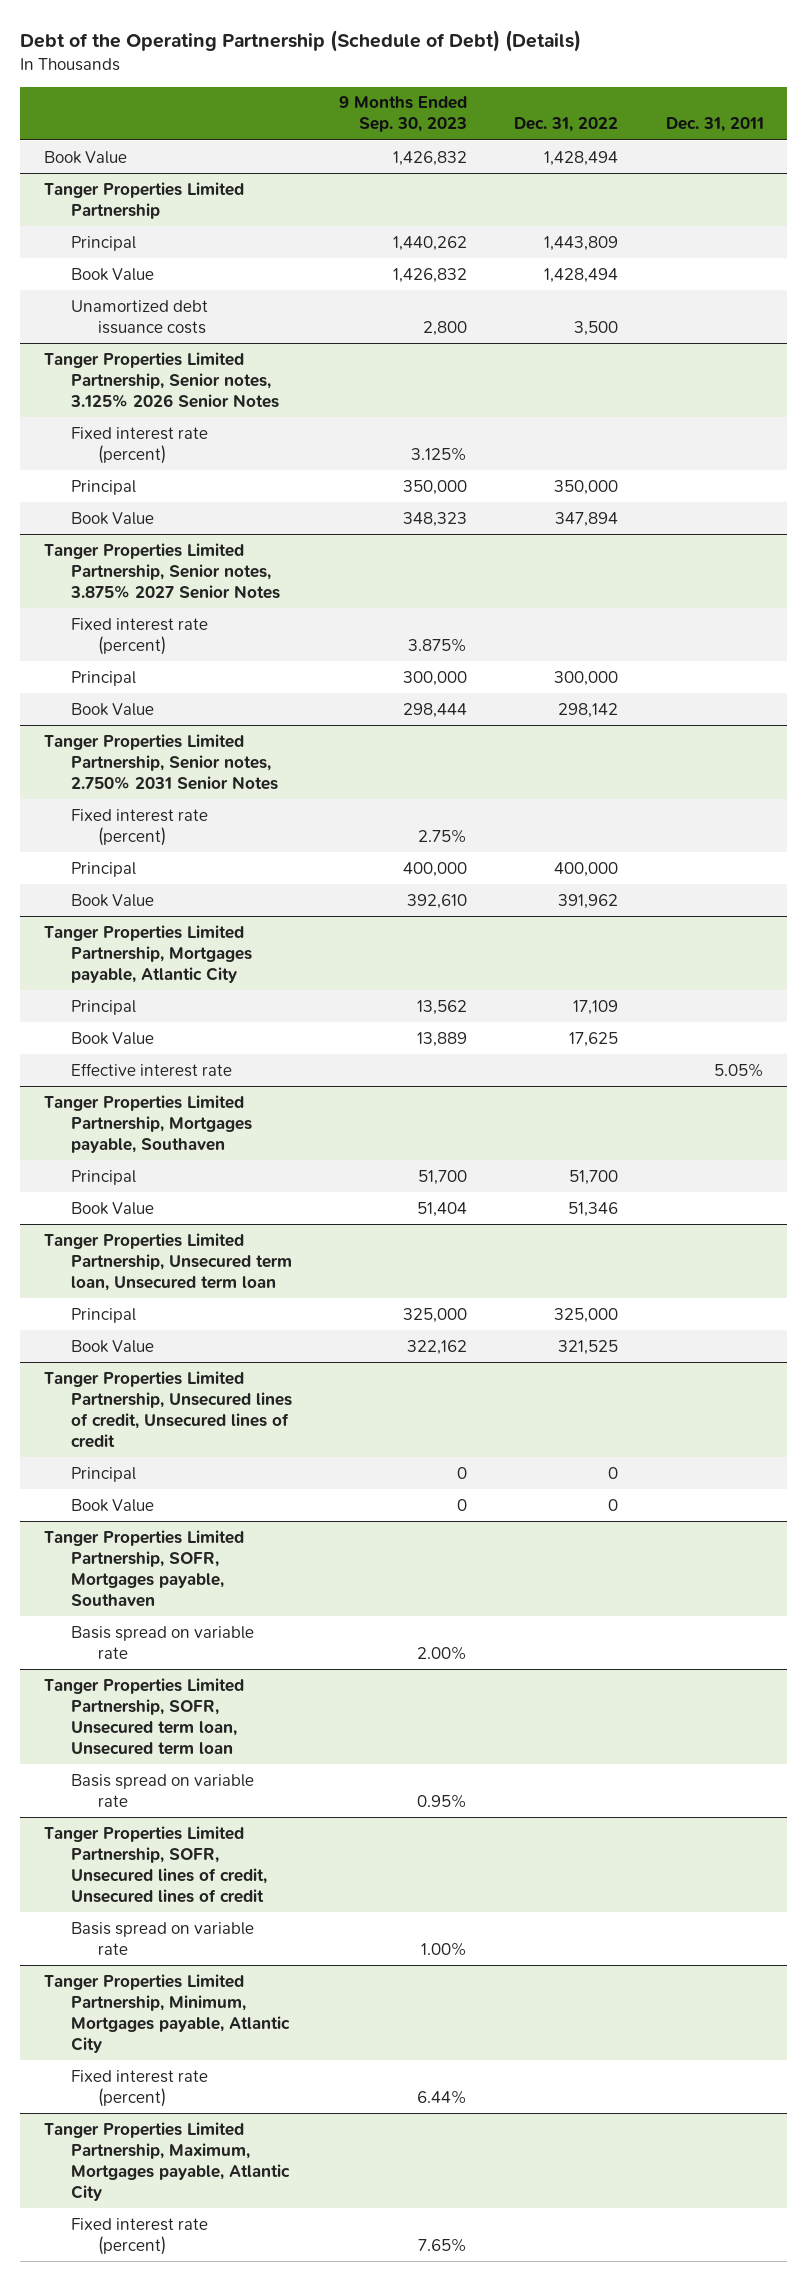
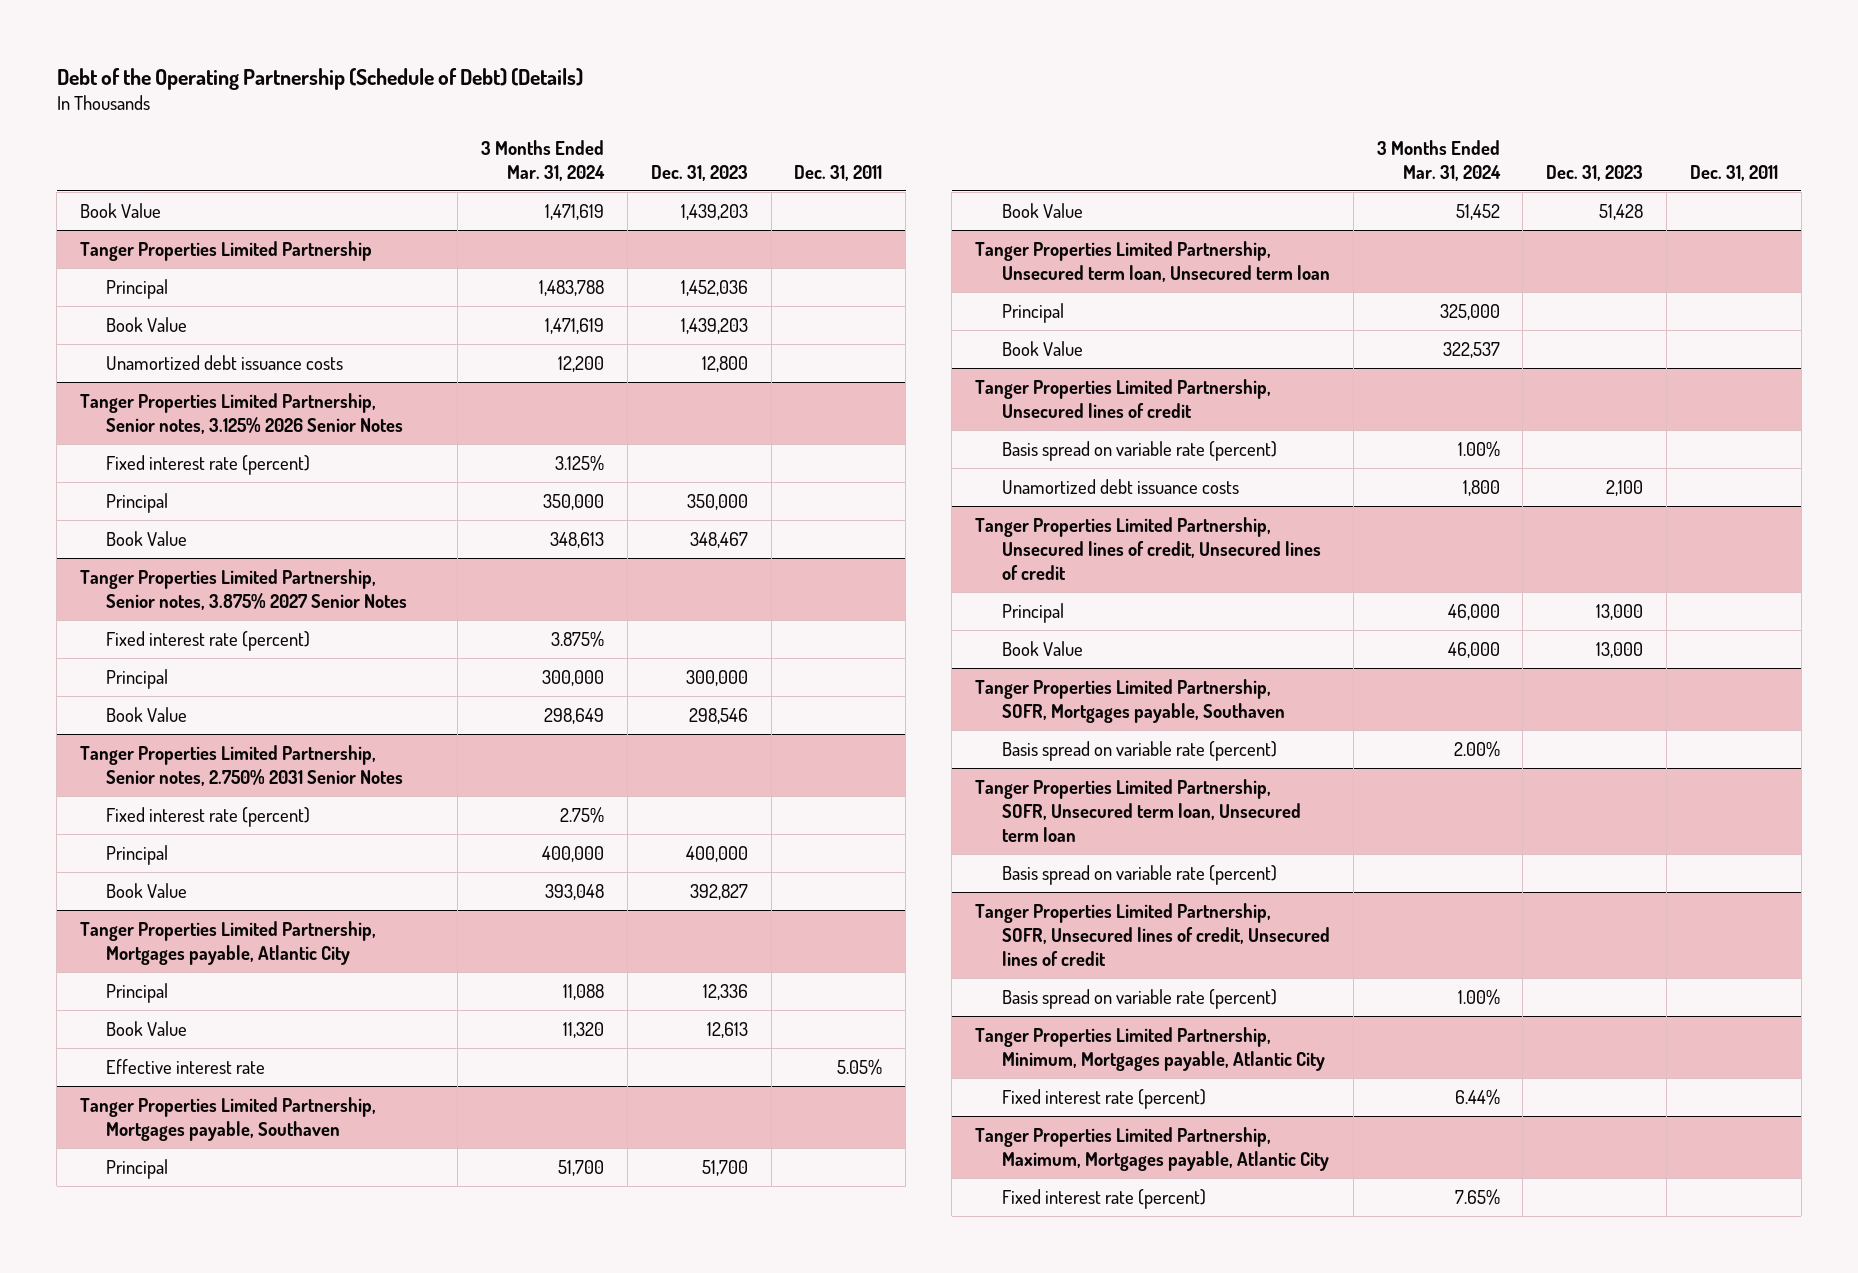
[339,96,468,133] 9 Months Ended Sep. 30, 2023 -> none
[514,117,619,133] Dec. 31, 2022 -> none
none -> [481,139,606,181] 3 Months Ended Mar. 31, 2024
none -> [650,164,748,181] Dec. 31, 2023
none -> [975,378,1272,418] Tanger Properties Limited Partnership, Unsecured lines of credit
none -> [1001,440,1277,461] Basis spread on variable rate (percent)
none -> [1001,478,1239,494] Unamortized debt issuance costs
[70,1625,254,1659] Basis spread on variable rate -> [1001,740,1277,761] Basis spread on variable rate (percent)
[70,1773,254,1807] Basis spread on variable rate -> [1001,864,1277,885] Basis spread on variable rate (percent)
[70,1921,254,1955] Basis spread on variable rate -> [1001,988,1277,1009] Basis spread on variable rate (percent)

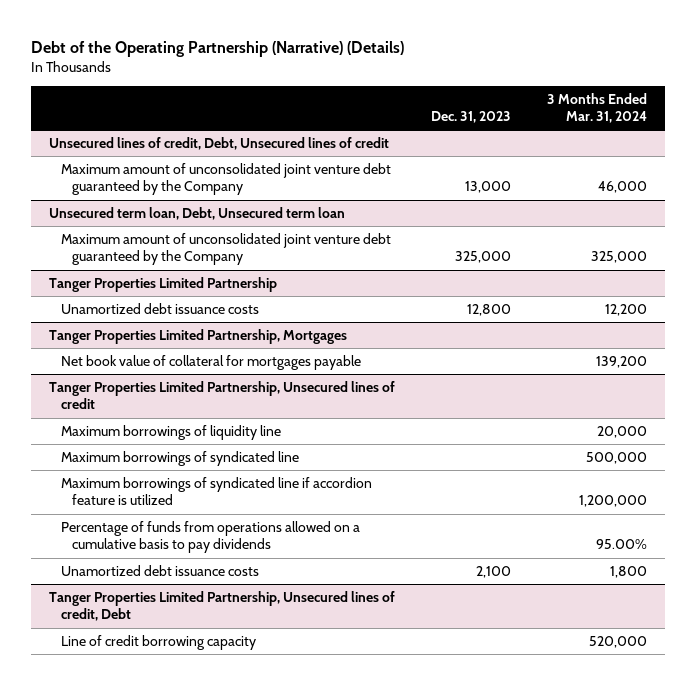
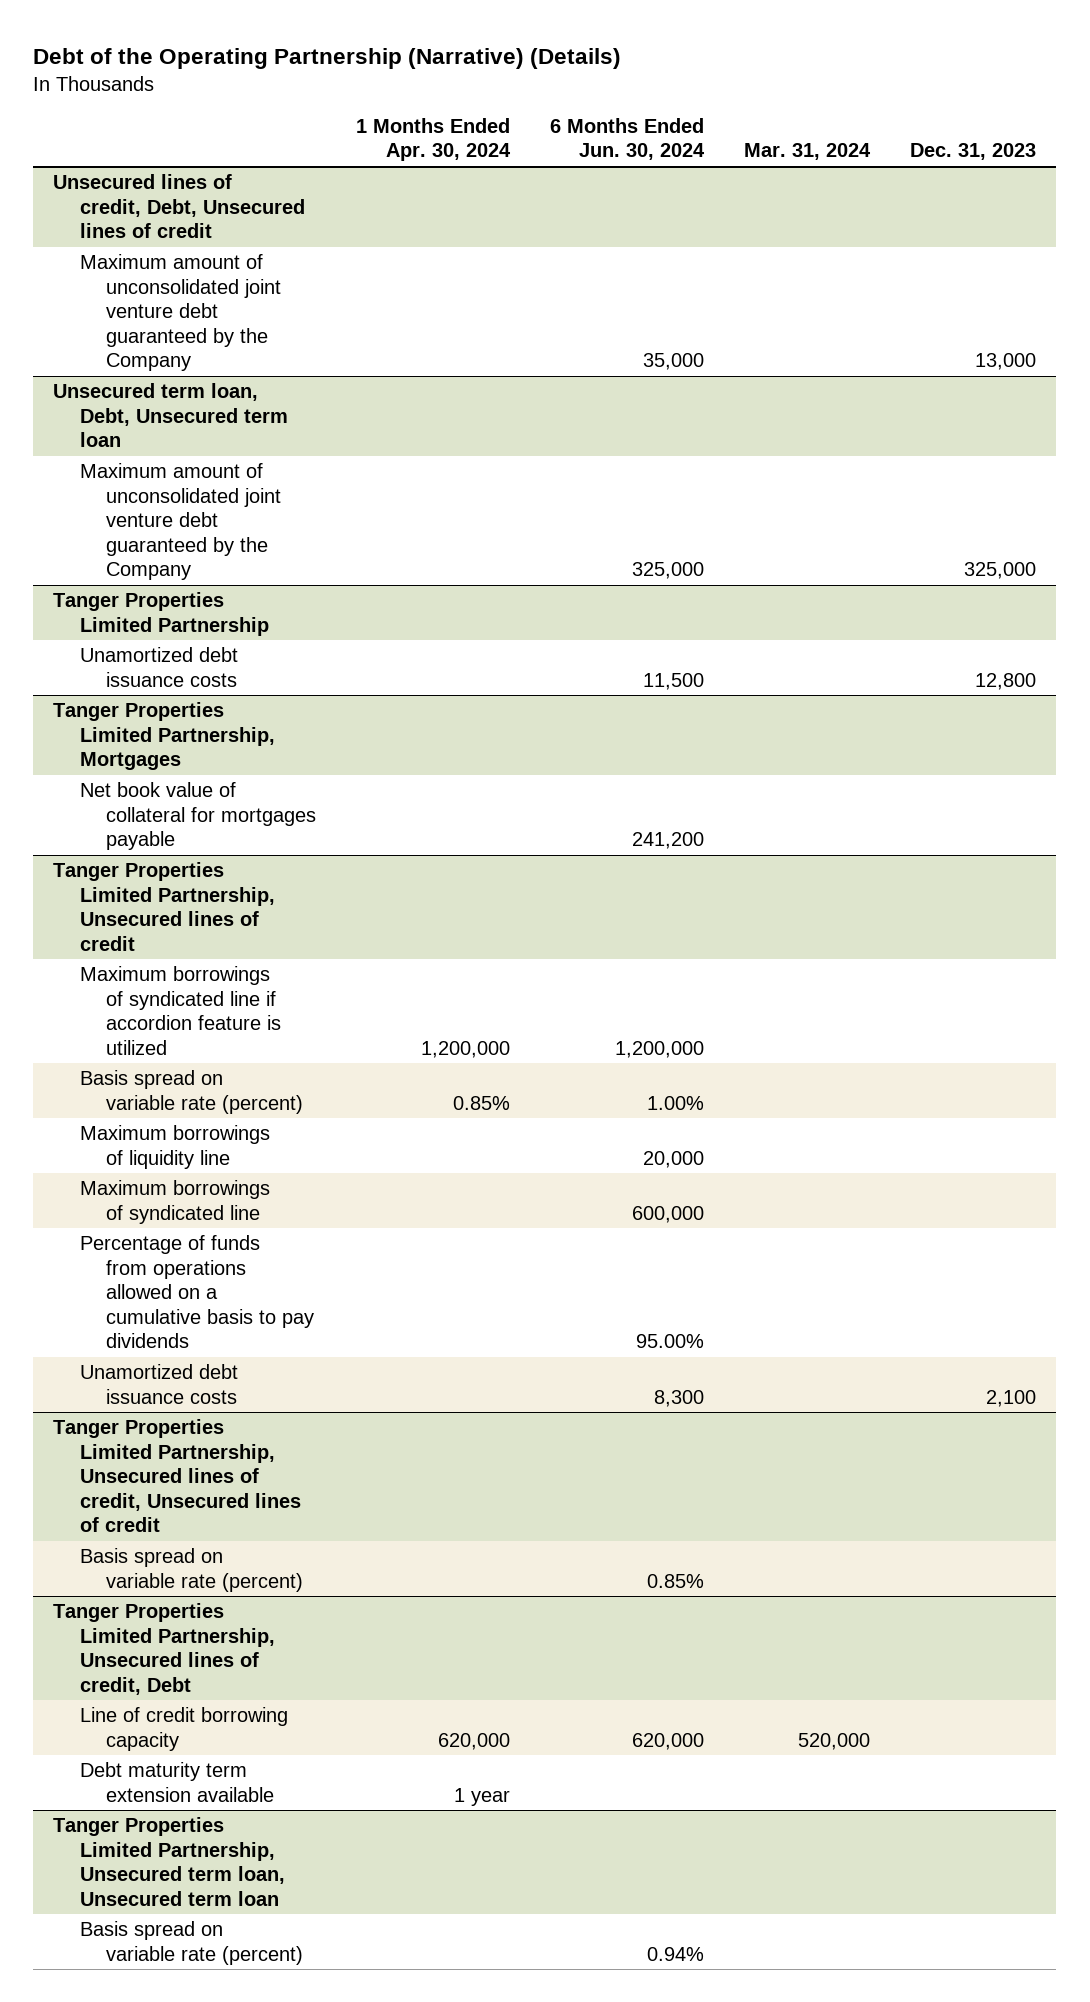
[547,92,648,124] 3 Months Ended Mar. 31, 2024 -> none
none -> [356,117,512,162] 1 Months Ended Apr. 30, 2024
none -> [550,117,706,161] 6 Months Ended Jun. 30, 2024
none -> [744,143,872,161] Mar. 31, 2024
[60,477,372,506] Maximum borrowings of syndicated line if accordion feature is utilized -> [79,966,282,1055] Maximum borrowings of syndicated line if accordion feature is utilized
none -> [79,1070,304,1114] Basis spread on variable rate (percent)
none -> [53,1419,301,1533] Tanger Properties Limited Partnership, Unsecured lines of credit, Unsecured lines of credit
none -> [79,1548,304,1592] Basis spread on variable rate (percent)
none -> [79,1762,275,1802] Debt maturity term extension available
none -> [53,1817,285,1906] Tanger Properties Limited Partnership, Unsecured term loan, Unsecured term loan
none -> [79,1921,304,1965] Basis spread on variable rate (percent)

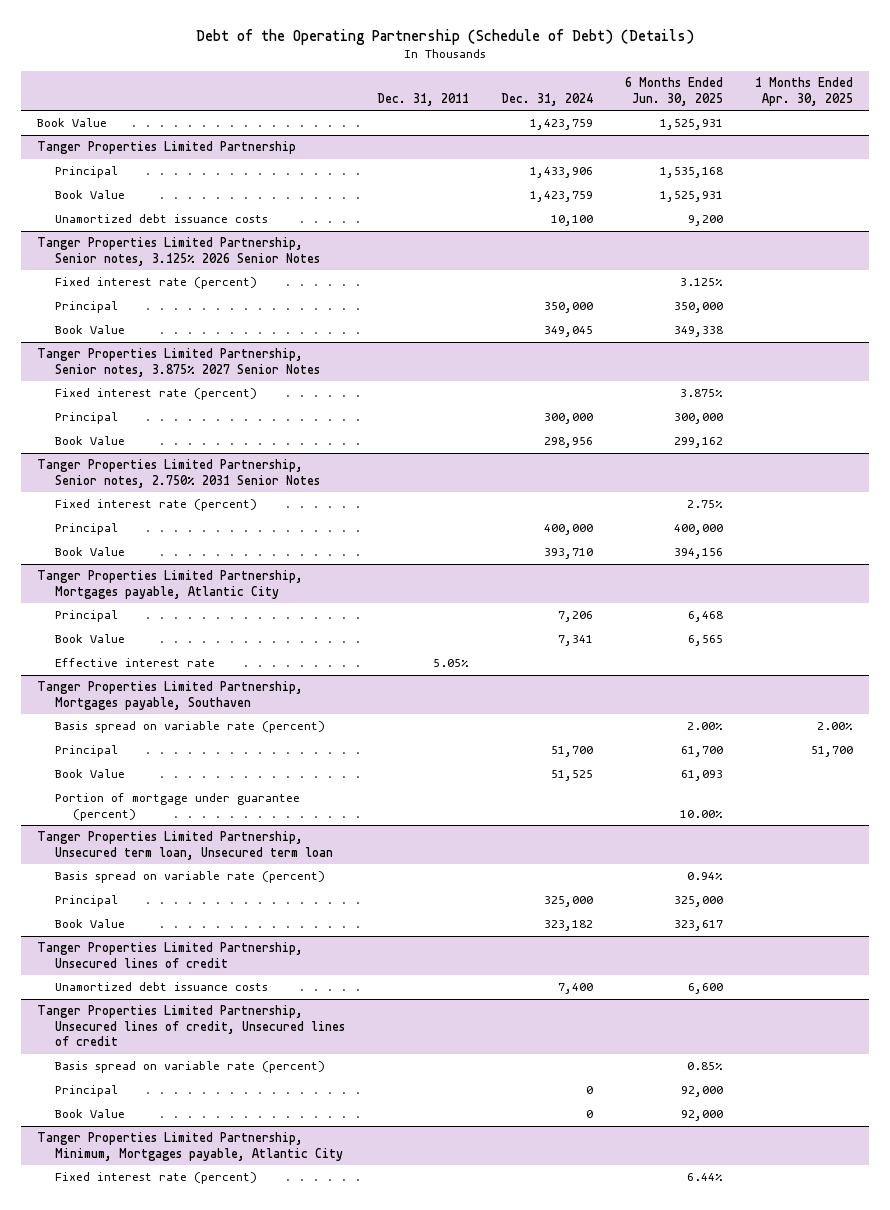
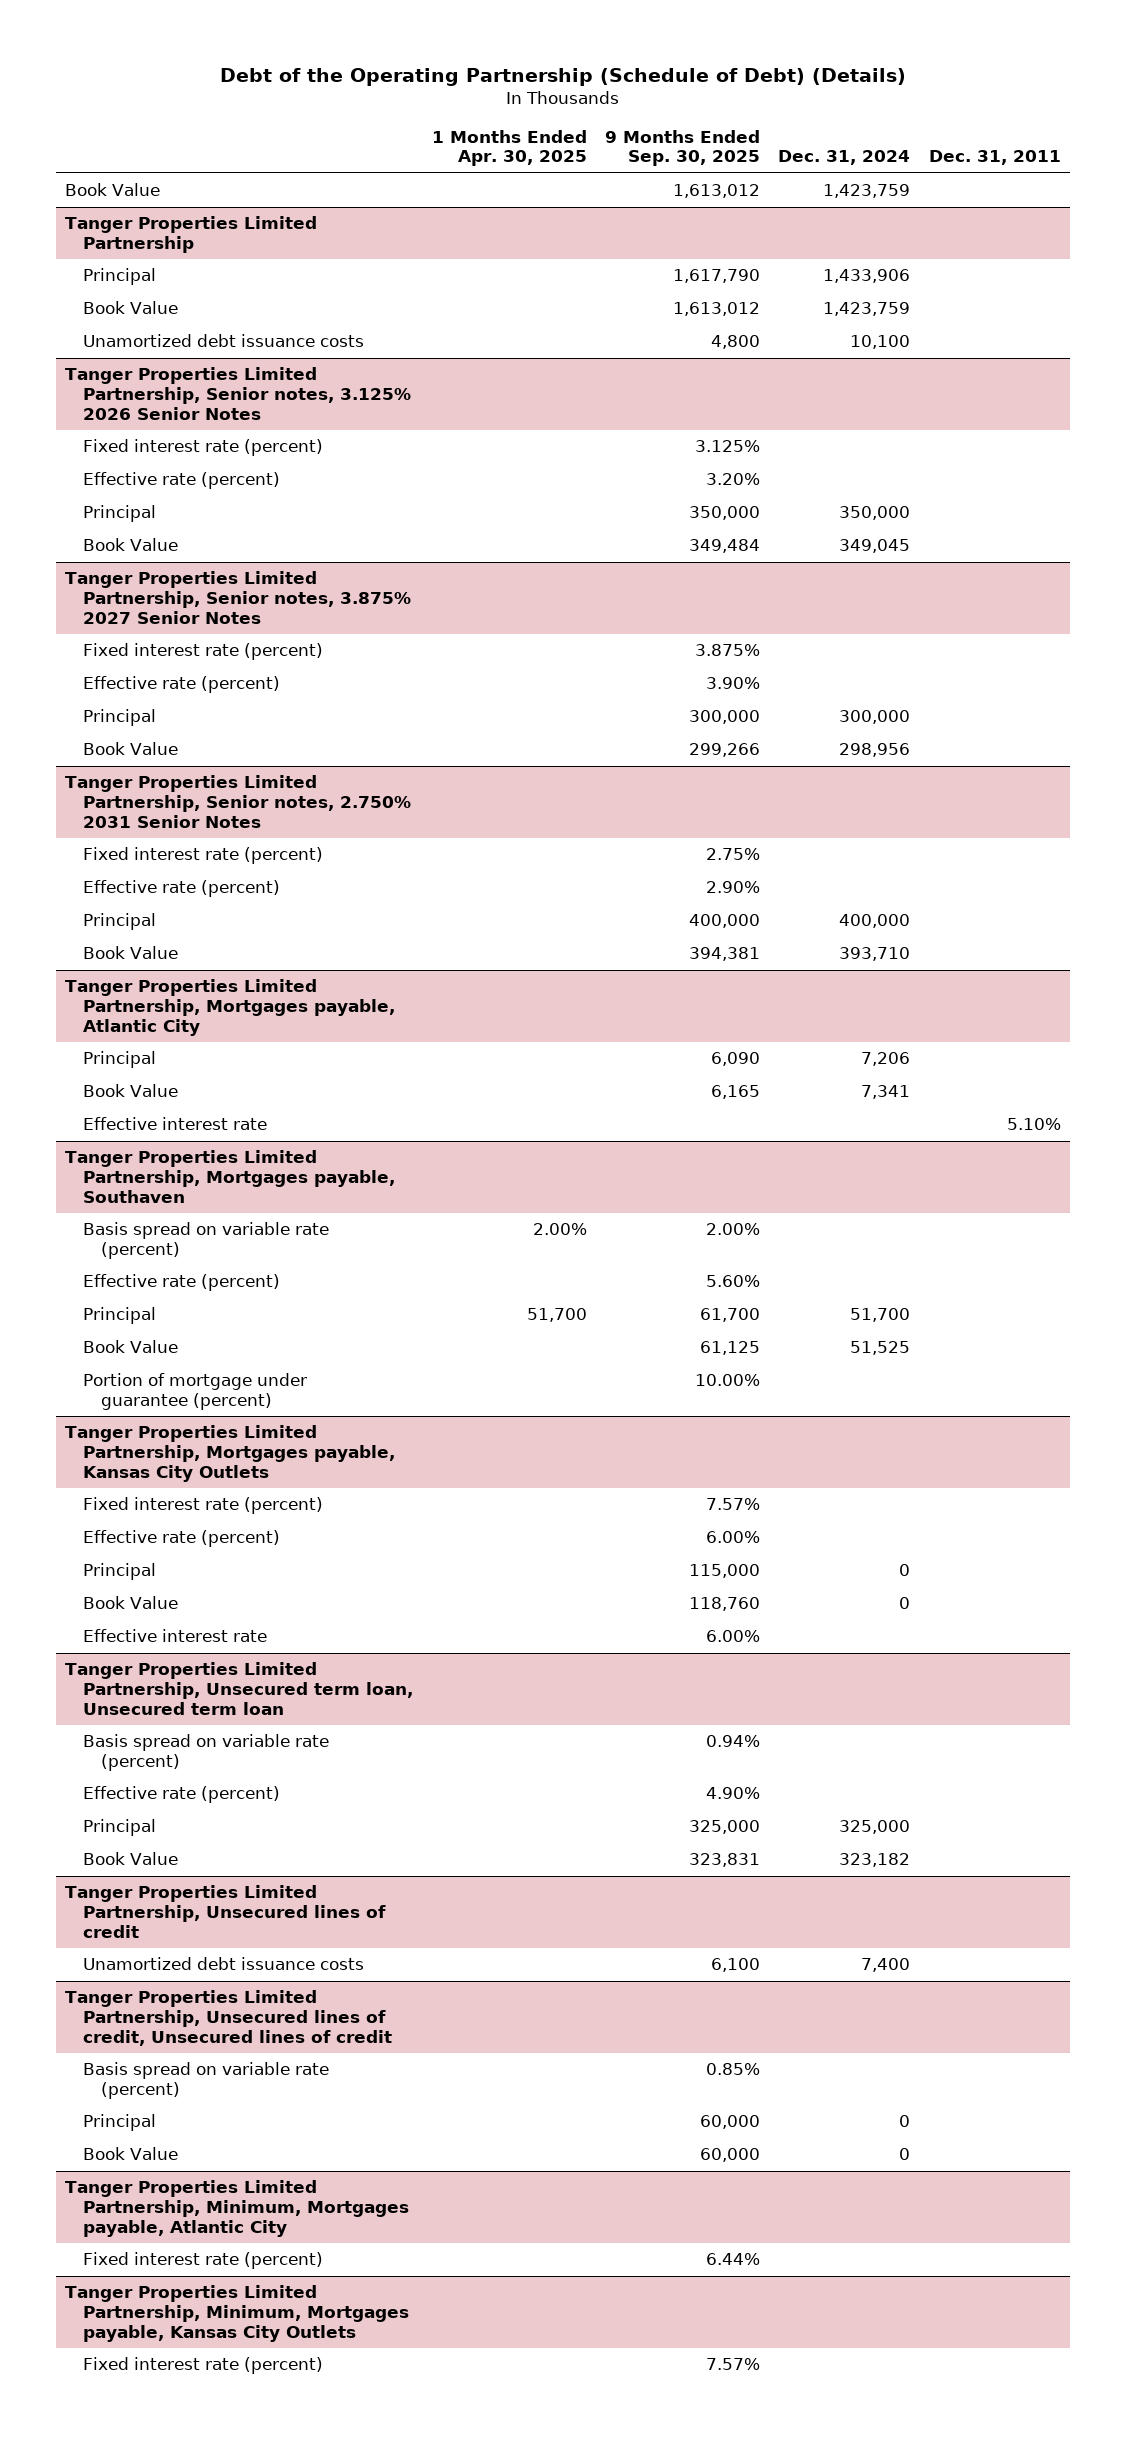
[624,77,723,106] 6 Months Ended Jun. 30, 2025 -> none
none -> [605,129,761,167] 9 Months Ended Sep. 30, 2025
none -> [83,472,281,490] Effective rate (percent)
none -> [83,676,281,694] Effective rate (percent)
none -> [83,880,281,898] Effective rate (percent)
[433,659,470,668] 5.05% -> [1006,1118,1061,1131] 5.10%
none -> [83,1274,281,1292] Effective rate (percent)
none -> [65,1425,396,1482] Tanger Properties Limited Partnership, Mortgages payable, Kansas City Outlets
none -> [83,1497,324,1515] Fixed interest rate (percent)
none -> [83,1530,281,1548] Effective rate (percent)
none -> [83,1563,157,1581] Principal
none -> [83,1596,179,1610] Book Value
none -> [83,1629,268,1643] Effective interest rate
none -> [83,1786,281,1804] Effective rate (percent)
none -> [65,2285,410,2342] Tanger Properties Limited Partnership, Minimum, Mortgages payable, Kansas City Outlets
none -> [83,2357,324,2375] Fixed interest rate (percent)

